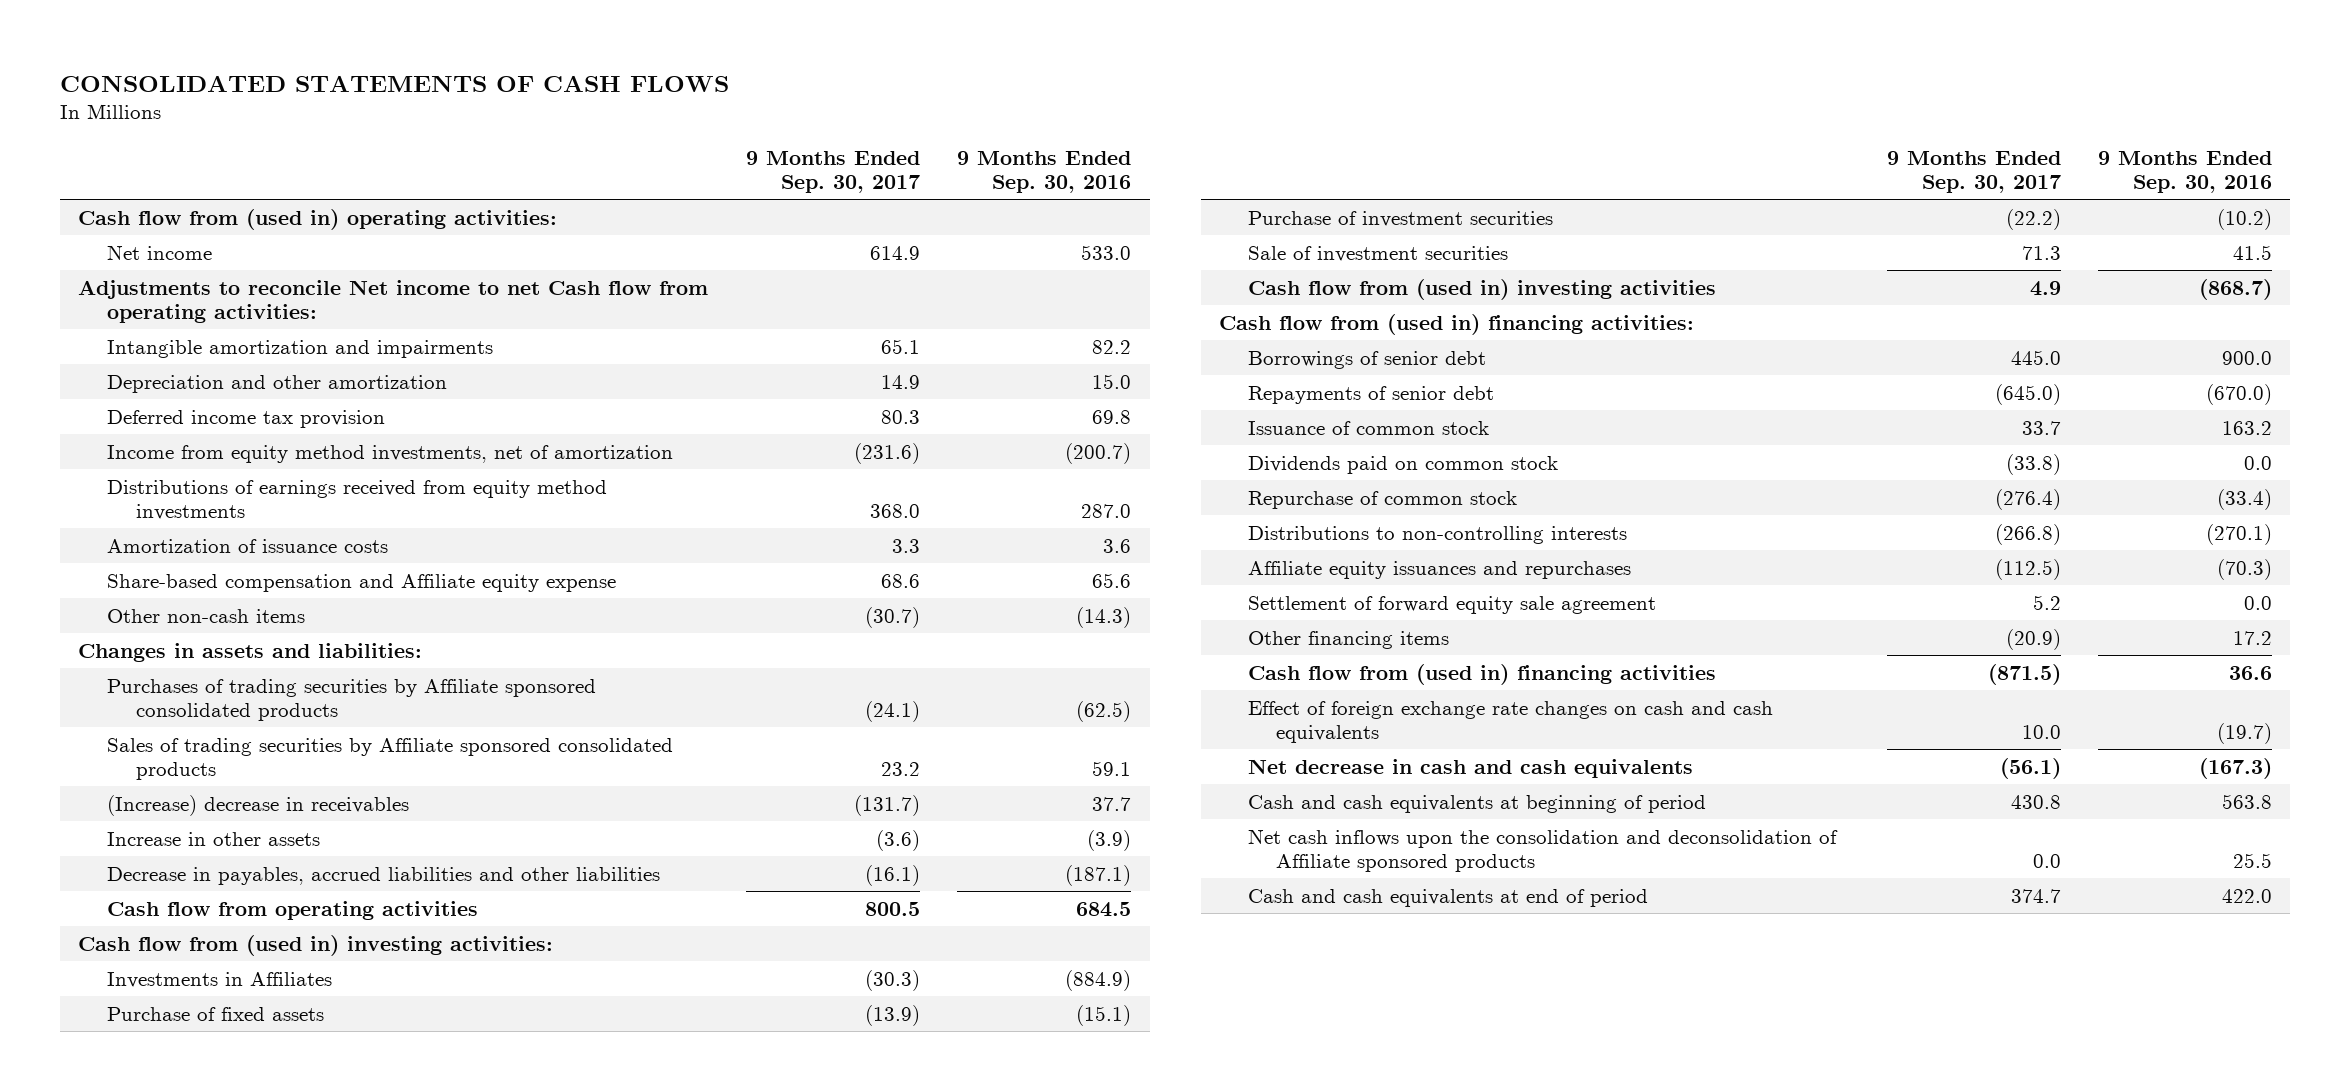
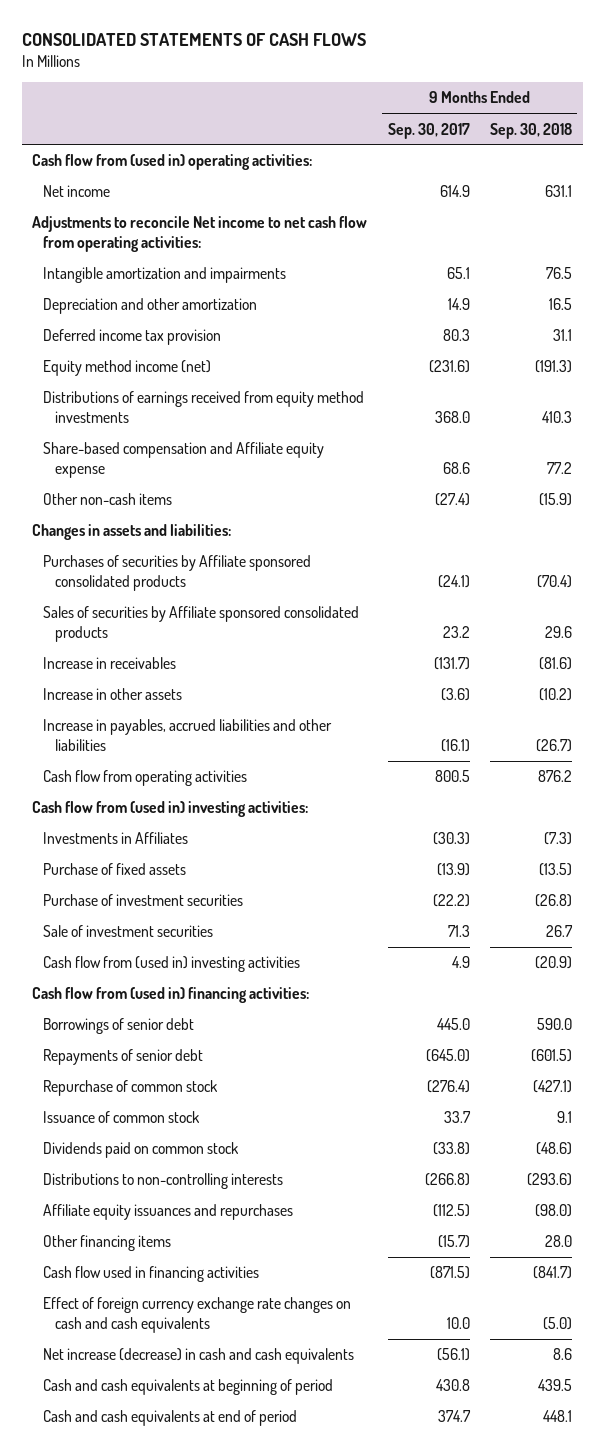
[956,150,1131,193] 9 Months Ended Sep. 30, 2016 -> none
none -> [490,122,573,139] Sep. 30, 2018
[78,279,709,323] Adjustments to reconcile Net income to net Cash flow from operating activities: -> [31,216,367,253] Adjustments to reconcile Net income to net cash flow from operating activities:
[107,444,674,463] Income from equity method investments, net of amortization -> [43,360,212,377] Equity method income (net)
[107,538,389,553] Amortization of issuance costs -> none
[864,606,920,628] (30.7) -> [434,493,470,507] (27.4)
[107,678,597,721] Purchases of trading securities by Affiliate sponsored consolidated products -> [43,555,312,592] Purchases of securities by Affiliate sponsored consolidated products
[107,737,674,780] Sales of trading securities by Affiliate sponsored consolidated products -> [43,606,360,643] Sales of securities by Affiliate sponsored consolidated products
[107,794,410,816] (Increase) decrease in receivables -> [43,657,177,670] Increase in receivables
[107,866,661,885] Decrease in payables, accrued liabilities and other liabilities -> [43,719,333,752] Increase in payables, accrued liabilities and other liabilities
[1247,490,1517,509] Repurchase of common stock -> [43,1080,219,1097] Repurchase of common stock
[1247,595,1656,614] Settlement of forward equity sale agreement -> none
[2005,628,2061,650] (20.9) -> [437,1235,470,1249] (15.7)
[1247,663,1716,685] Cash flow from (used in) financing activities -> [43,1266,260,1283] Cash flow used in financing activities
[1247,700,1773,743] Effect of foreign exchange rate changes on cash and cash equivalents -> [43,1297,352,1334] Effect of foreign currency exchange rate changes on cash and cash equivalents
[1247,758,1693,778] Net decrease in cash and cash equivalents -> [43,1348,355,1365] Net increase (decrease) in cash and cash equivalents
[1247,828,1838,872] Net cash inflows upon the consolidation and deconsolidation of Affiliate sponsored products -> none

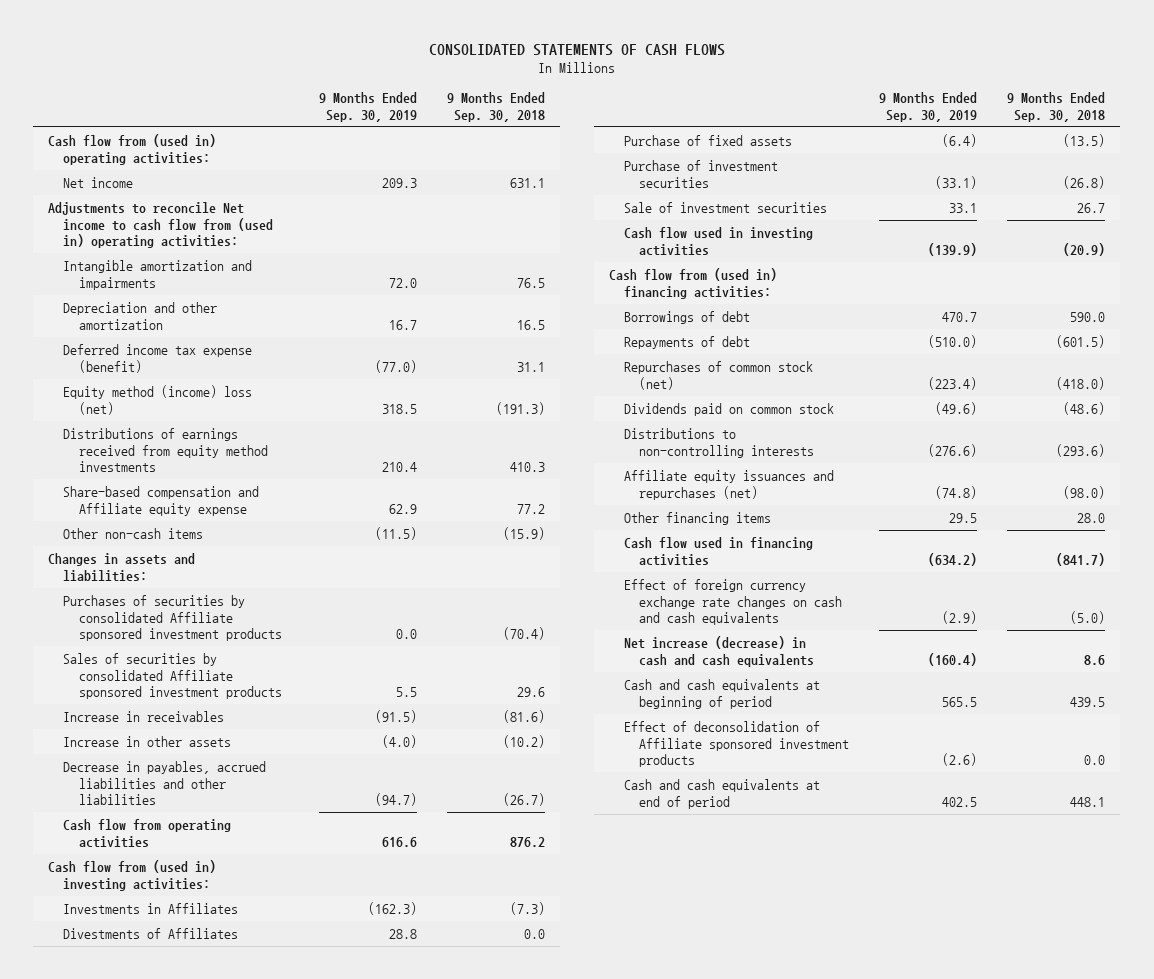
[387,122,470,139] Sep. 30, 2017 -> none
none -> [318,91,417,122] 9 Months Ended Sep. 30, 2019
[31,216,367,253] Adjustments to reconcile Net income to net cash flow from operating activities: -> [48,201,274,249] Adjustments to reconcile Net income to cash flow from (used in) operating activities:
[43,329,222,346] Deferred income tax provision -> [63,343,253,373] Deferred income tax expense (benefit)
[43,360,212,377] Equity method income (net) -> [63,384,253,415] Equity method (income) loss (net)
[43,555,312,592] Purchases of securities by Affiliate sponsored consolidated products -> [63,594,282,642] Purchases of securities by consolidated Affiliate sponsored investment products
[43,606,360,643] Sales of securities by Affiliate sponsored consolidated products -> [63,652,282,700] Sales of securities by consolidated Affiliate sponsored investment products
[43,719,333,752] Increase in payables, accrued liabilities and other liabilities -> [63,760,267,806] Decrease in payables, accrued liabilities and other liabilities
none -> [63,927,239,939] Divestments of Affiliates
[43,956,301,973] Cash flow from (used in) investing activities -> [623,226,813,256] Cash flow used in investing activities
[43,1111,201,1124] Issuance of common stock -> none
[43,1018,195,1035] Borrowings of senior debt -> [623,310,750,324] Borrowings of debt
[43,1049,204,1066] Repayments of senior debt -> [623,335,750,349] Repayments of debt
[43,1080,219,1097] Repurchase of common stock -> [623,360,813,390] Repurchases of common stock (net)
[533,1080,573,1094] (427.1) -> [1056,376,1106,390] (418.0)
[43,1204,294,1221] Affiliate equity issuances and repurchases -> [623,469,834,500] Affiliate equity issuances and repurchases (net)
none -> [623,720,849,768] Effect of deconsolidation of Affiliate sponsored investment products

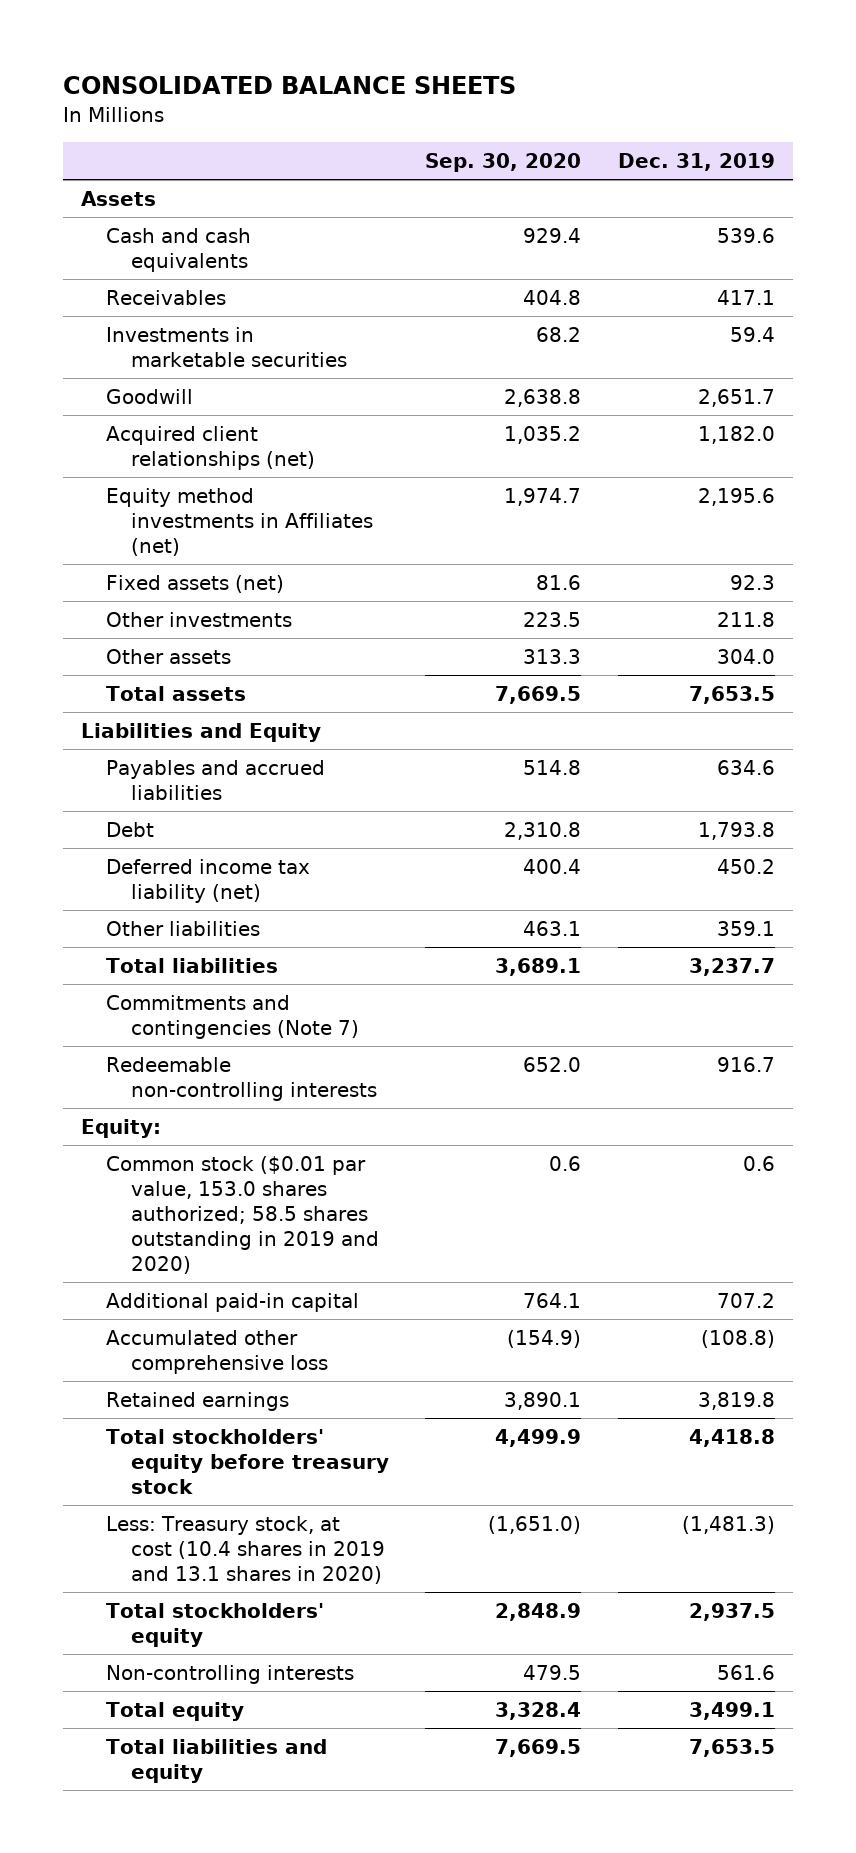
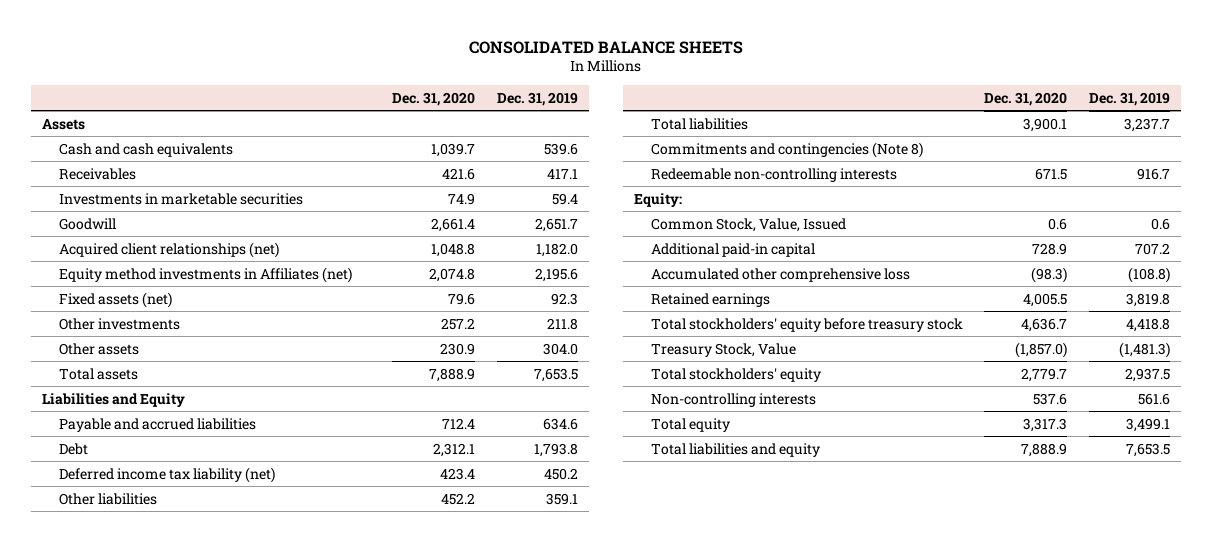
[425,152,582,172] Sep. 30, 2020 -> none
none -> [392,91,476,106] Dec. 31, 2020
[106,759,326,800] Payables and accrued liabilities -> [58,417,256,432] Payable and accrued liabilities
[106,994,359,1039] Commitments and contingencies (Note 7) -> [650,141,923,158] Commitments and contingencies (Note 8)
[106,1155,379,1274] Common stock ($0.01 par value, 153.0 shares authorized; 58.5 shares outstanding in 2019 and 2020) -> [650,217,846,232] Common Stock, Value, Issued
[106,1515,385,1584] Less: Treasury stock, at cost (10.4 shares in 2019 and 13.1 shares in 2020) -> [650,342,796,357] Treasury Stock, Value

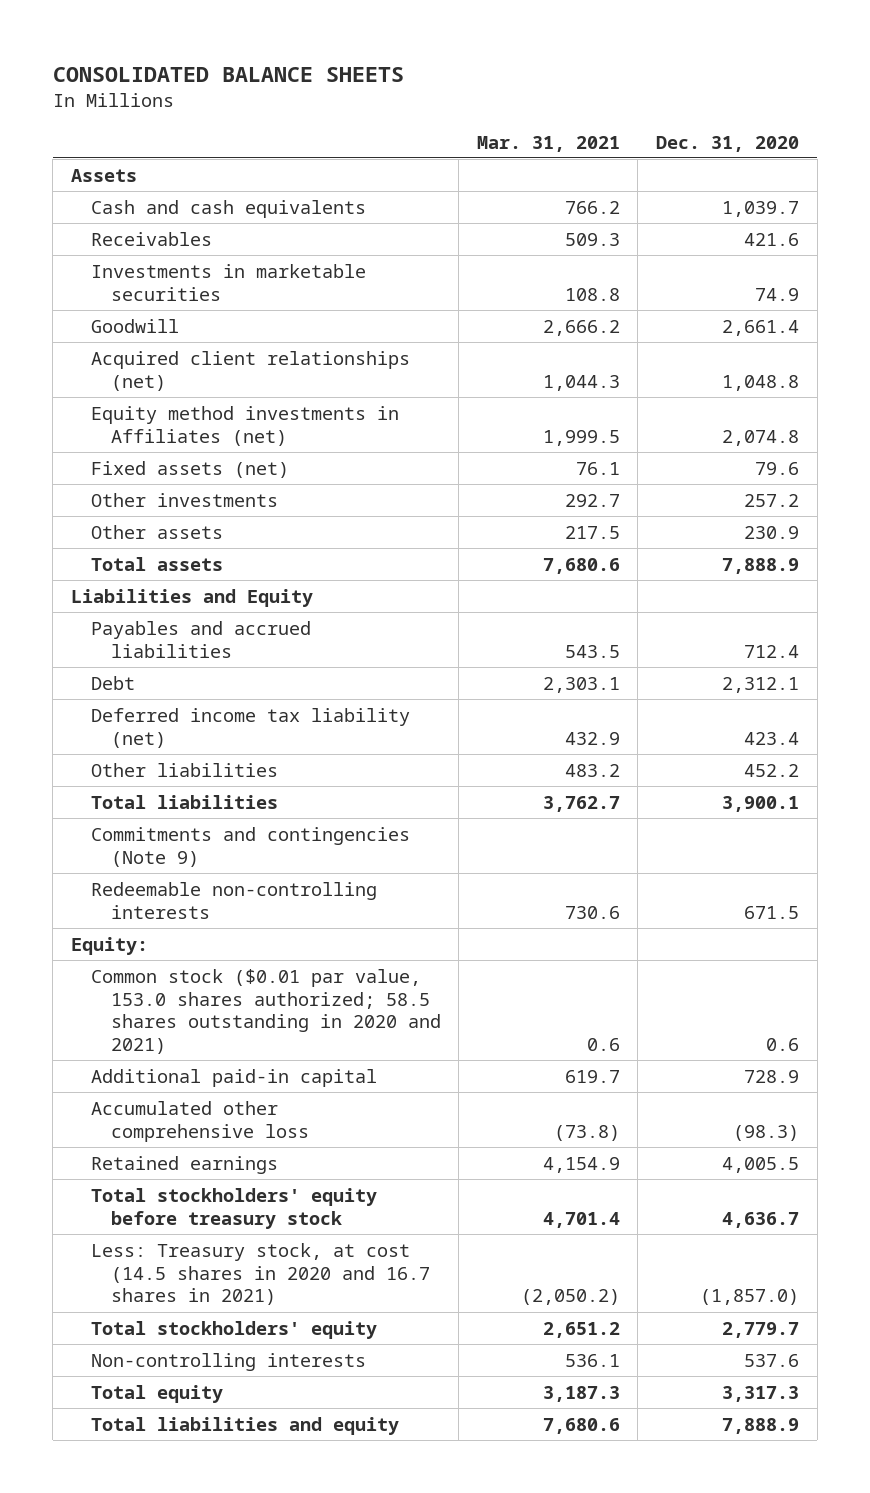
[497,91,579,106] Dec. 31, 2019 -> none
none -> [476,135,620,152] Mar. 31, 2021
[58,417,256,432] Payable and accrued liabilities -> [90,620,311,658] Payables and accrued liabilities
[650,141,923,158] Commitments and contingencies (Note 8) -> [90,826,410,867] Commitments and contingencies (Note 9)
[650,217,846,232] Common Stock, Value, Issued -> [90,968,441,1055] Common stock ($0.01 par value, 153.0 shares authorized; 58.5 shares outstanding in 2020 and 2021)
[650,342,796,357] Treasury Stock, Value -> [90,1242,430,1306] Less: Treasury stock, at cost (14.5 shares in 2020 and 16.7 shares in 2021)

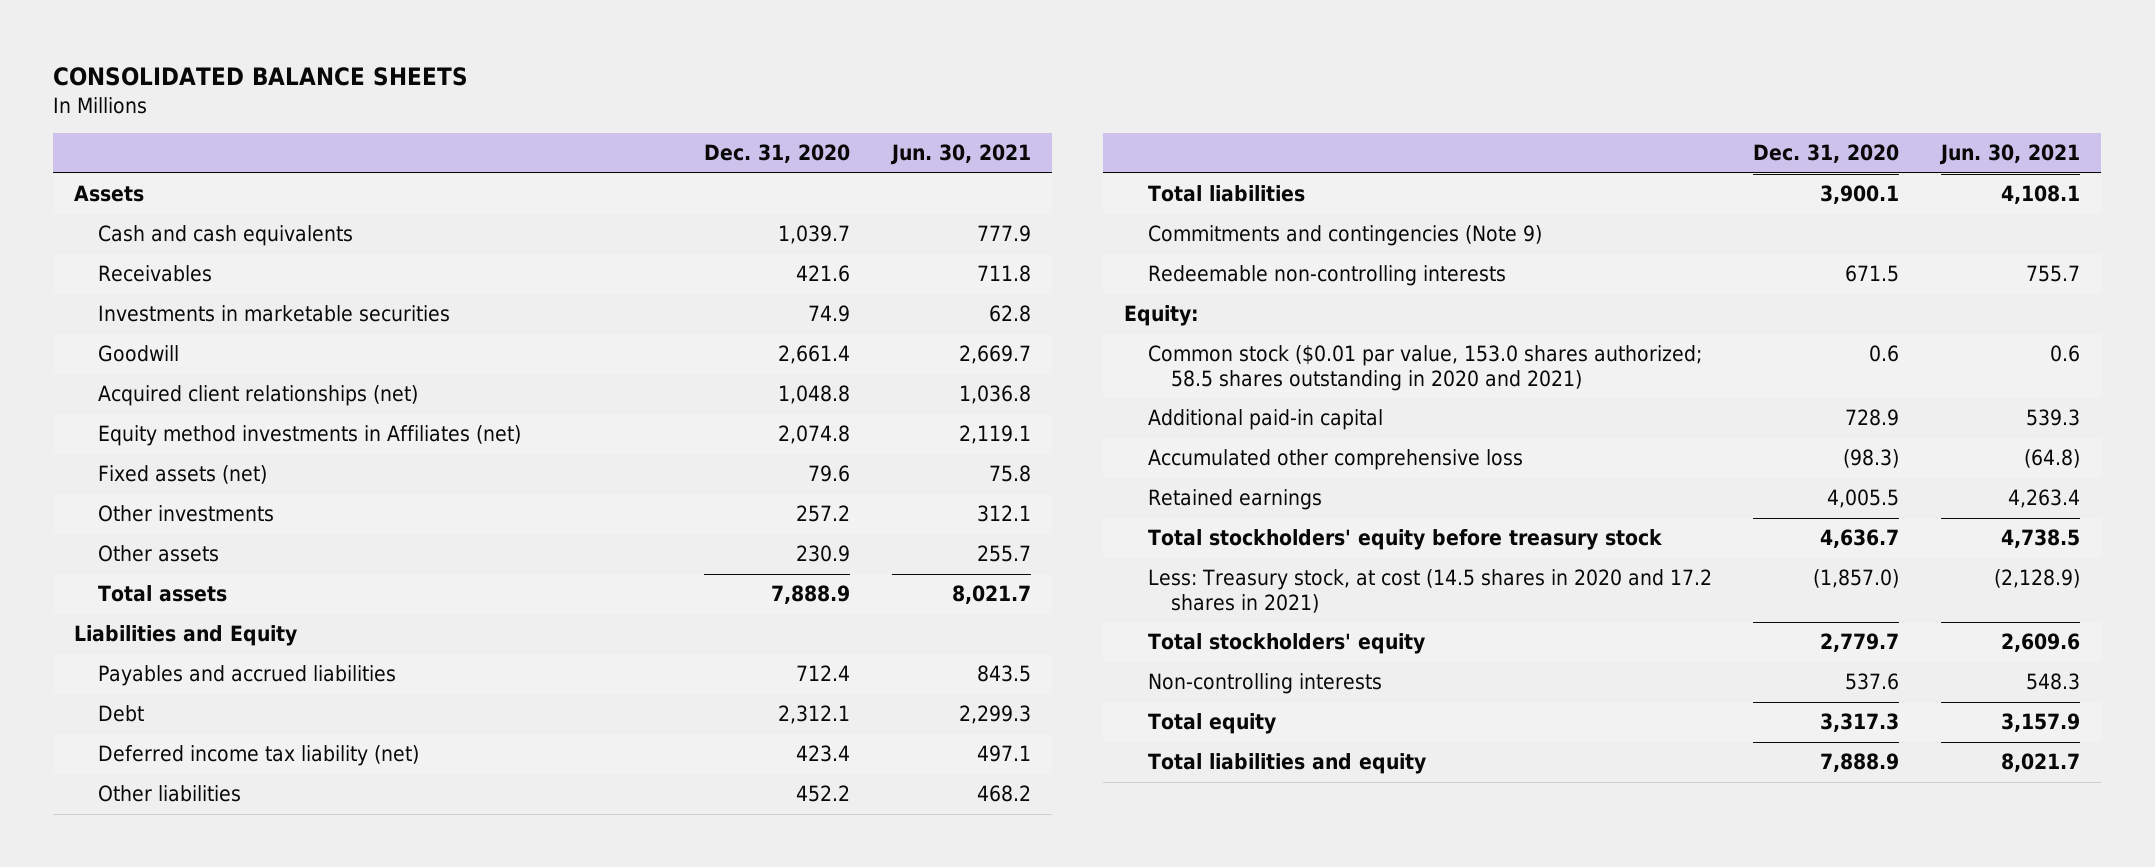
[476,135,620,152] Mar. 31, 2021 -> none
none -> [889,144,1031,166] Jun. 30, 2021
[90,1242,430,1306] Less: Treasury stock, at cost (14.5 shares in 2020 and 16.7 shares in 2021) -> [1147,569,1712,613] Less: Treasury stock, at cost (14.5 shares in 2020 and 17.2 shares in 2021)

